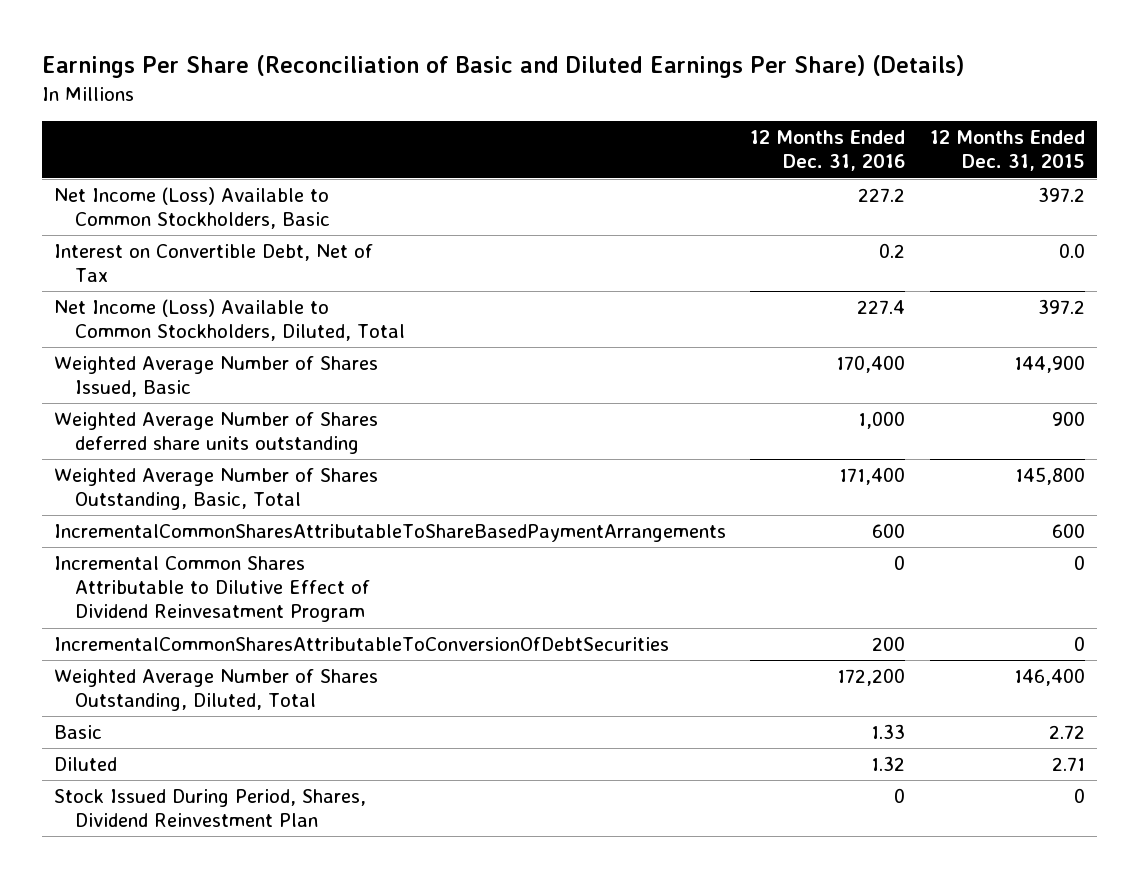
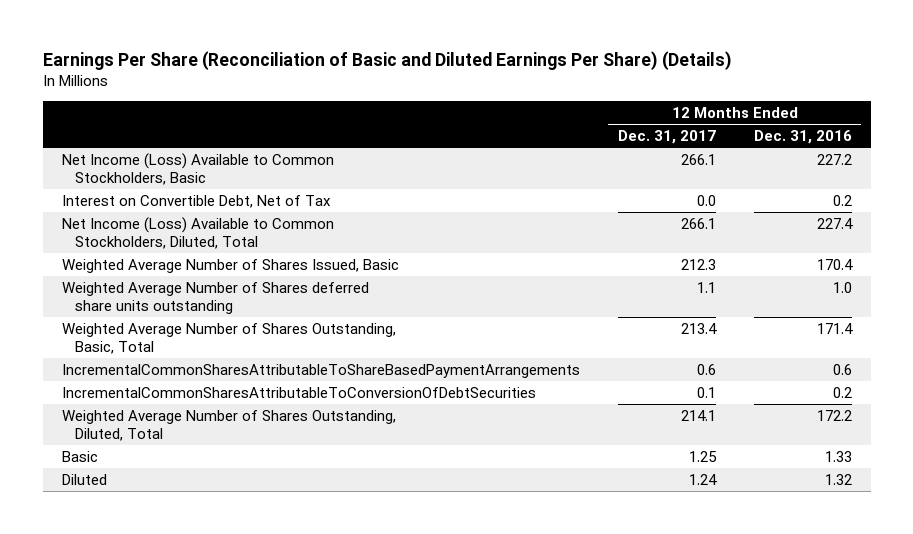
[929,130,1085,172] 12 Months Ended Dec. 31, 2015 -> none
none -> [617,129,716,144] Dec. 31, 2017
[53,556,370,623] Incremental Common Shares Attributable to Dilutive Effect of Dividend Reinvesatment Program -> none
[836,355,906,374] 170,400 -> [816,258,853,270] 170.4
[858,411,906,430] 1,000 -> [832,281,852,293] 1.0
[839,467,906,486] 171,400 -> [816,322,853,334] 171.4
[872,523,906,539] 600 -> [832,363,852,375] 0.6
[872,636,906,652] 200 -> [832,386,852,398] 0.2
[837,668,906,687] 172,200 -> [816,409,852,421] 172.2
[53,789,366,828] Stock Issued During Period, Shares, Dividend Reinvestment Plan -> none

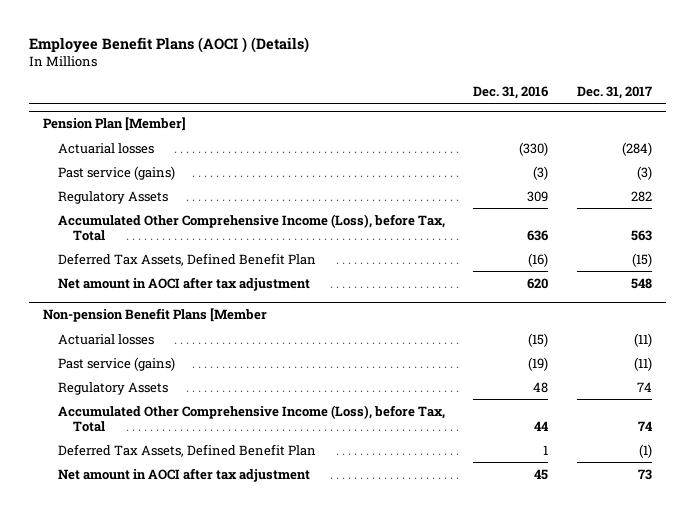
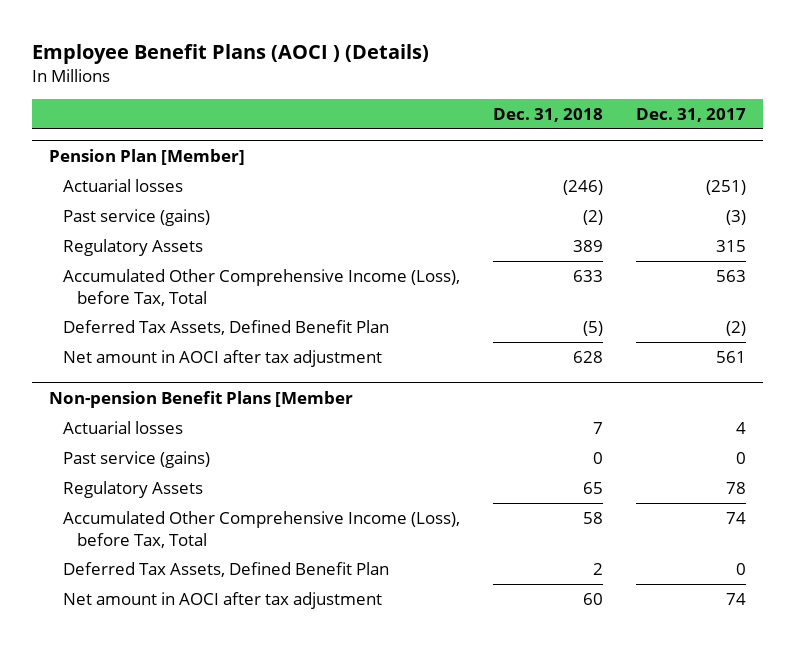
[473,85,549,99] Dec. 31, 2016 -> none
none -> [493,108,604,123] Dec. 31, 2018
[621,141,652,156] (284) -> [706,179,747,195] (251)
[630,190,652,202] 282 -> [716,239,747,252] 315
[631,252,652,267] (15) -> [726,320,747,336] (2)
[630,277,652,289] 548 -> [716,350,747,363] 561
[633,332,652,347] (11) -> [736,421,747,434] 4
[633,356,652,371] (11) -> [736,451,747,464] 0
[636,381,652,392] 74 -> [726,481,747,494] 78
[638,443,652,458] (1) -> [736,562,747,575] 0
[637,468,652,480] 73 -> [726,592,747,605] 74

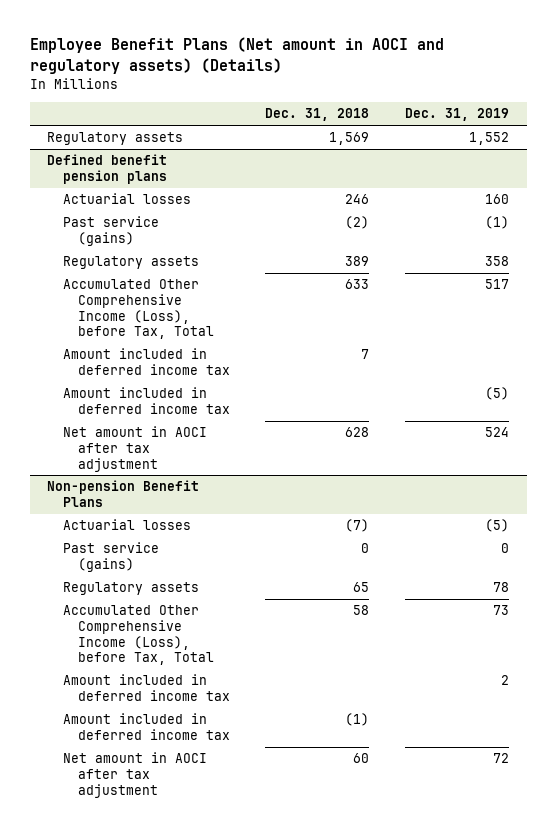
[32,43,430,64] Employee Benefit Plans (AOCI ) (Details) -> [29,37,444,74] Employee Benefit Plans (Net amount in AOCI and regulatory assets) (Details)
[636,108,747,123] Dec. 31, 2017 -> none
none -> [404,108,509,122] Dec. 31, 2019
none -> [47,132,184,146] Regulatory assets
[48,148,245,165] Pension Plan [Member] -> [47,154,168,185] Defined benefit pension plans
[563,179,604,195] (246) -> [345,194,370,205] 246
[62,238,203,256] Regulatory Assets -> [62,256,199,270] Regulatory assets
[62,319,389,335] Deferred Tax Assets, Defined Benefit Plan -> none
none -> [62,348,230,376] Amount included in deferred income tax
none -> [62,387,230,415] Amount included in deferred income tax
[48,390,353,408] Non-pension Benefit Plans [Member -> [47,480,200,508] Non-pension Benefit Plans
[593,421,604,434] 7 -> [345,519,370,533] (7)
[62,480,203,498] Regulatory Assets -> [62,582,199,596] Regulatory assets
[62,561,389,577] Deferred Tax Assets, Defined Benefit Plan -> none
none -> [62,674,230,702] Amount included in deferred income tax
none -> [62,713,230,741] Amount included in deferred income tax

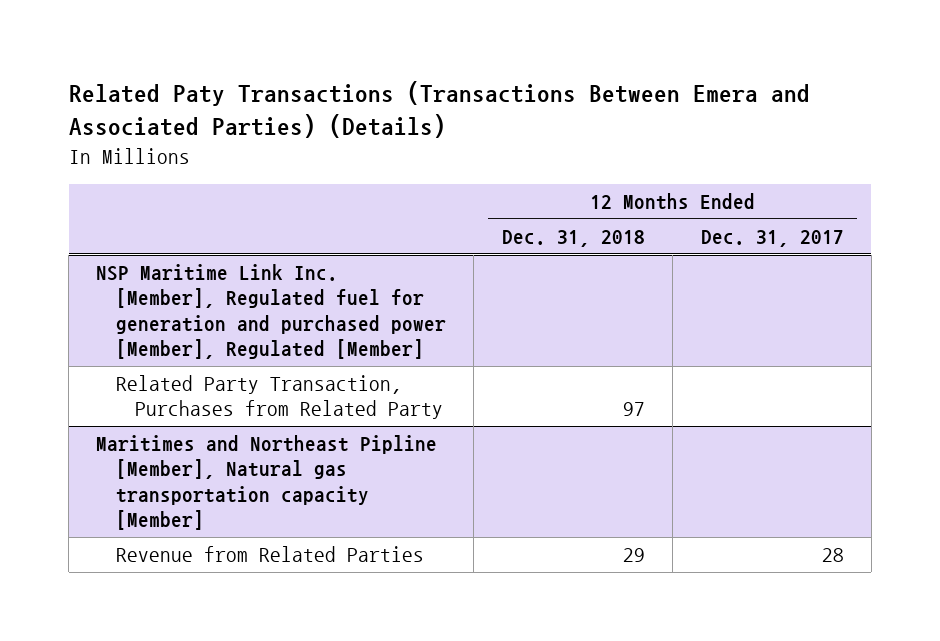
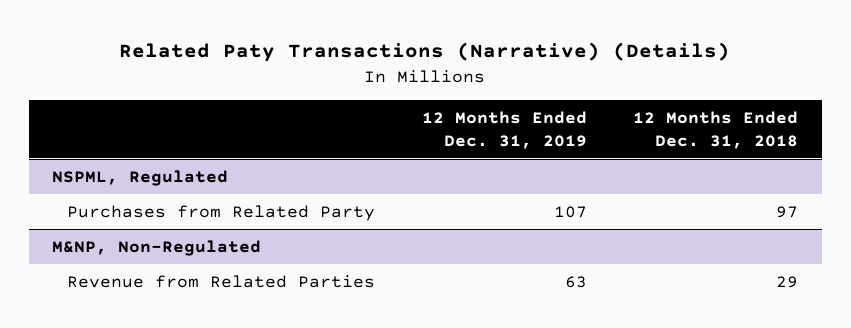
[68,81,810,139] Related Paty Transactions (Transactions Between Emera and Associated Parties) (Details) -> [119,42,731,63] Related Paty Transactions (Narrative) (Details)
[700,230,844,248] Dec. 31, 2017 -> none
none -> [421,110,587,149] 12 Months Ended Dec. 31, 2019
[96,264,446,359] NSP Maritime Link Inc. [Member], Regulated fuel for generation and purchased power [Member], Regulated [Member] -> none
[96,435,438,530] Maritimes and Northeast Pipline [Member], Natural gas transportation capacity [Member] -> none
none -> [52,169,229,186] NSPML, Regulated
[115,375,444,420] Related Party Transaction, Purchases from Related Party -> [66,204,375,221] Purchases from Related Party
none -> [52,239,262,256] M&NP, Non-Regulated

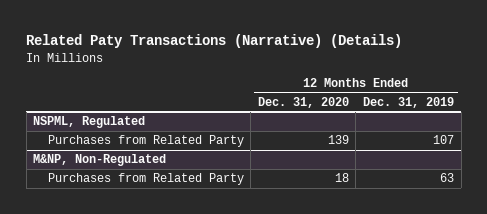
[633,110,799,149] 12 Months Ended Dec. 31, 2018 -> none
none -> [257,97,349,109] Dec. 31, 2020
[66,274,375,288] Revenue from Related Parties -> none
none -> [47,173,244,186] Purchases from Related Party

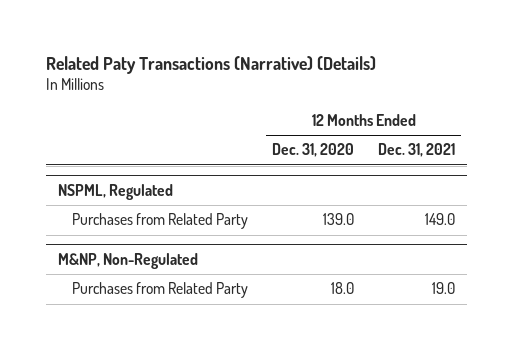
[363,97,455,109] Dec. 31, 2019 -> none
none -> [378,143,456,158] Dec. 31, 2021
[327,135,349,145] 139 -> [323,213,355,226] 139.0
[334,173,349,183] 18 -> [331,282,355,295] 18.0

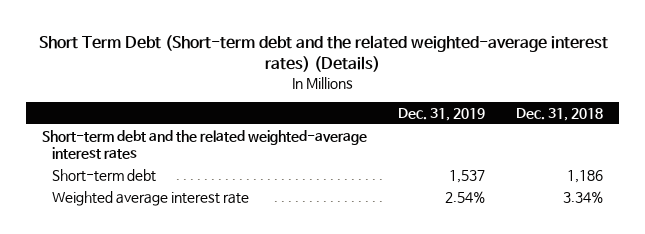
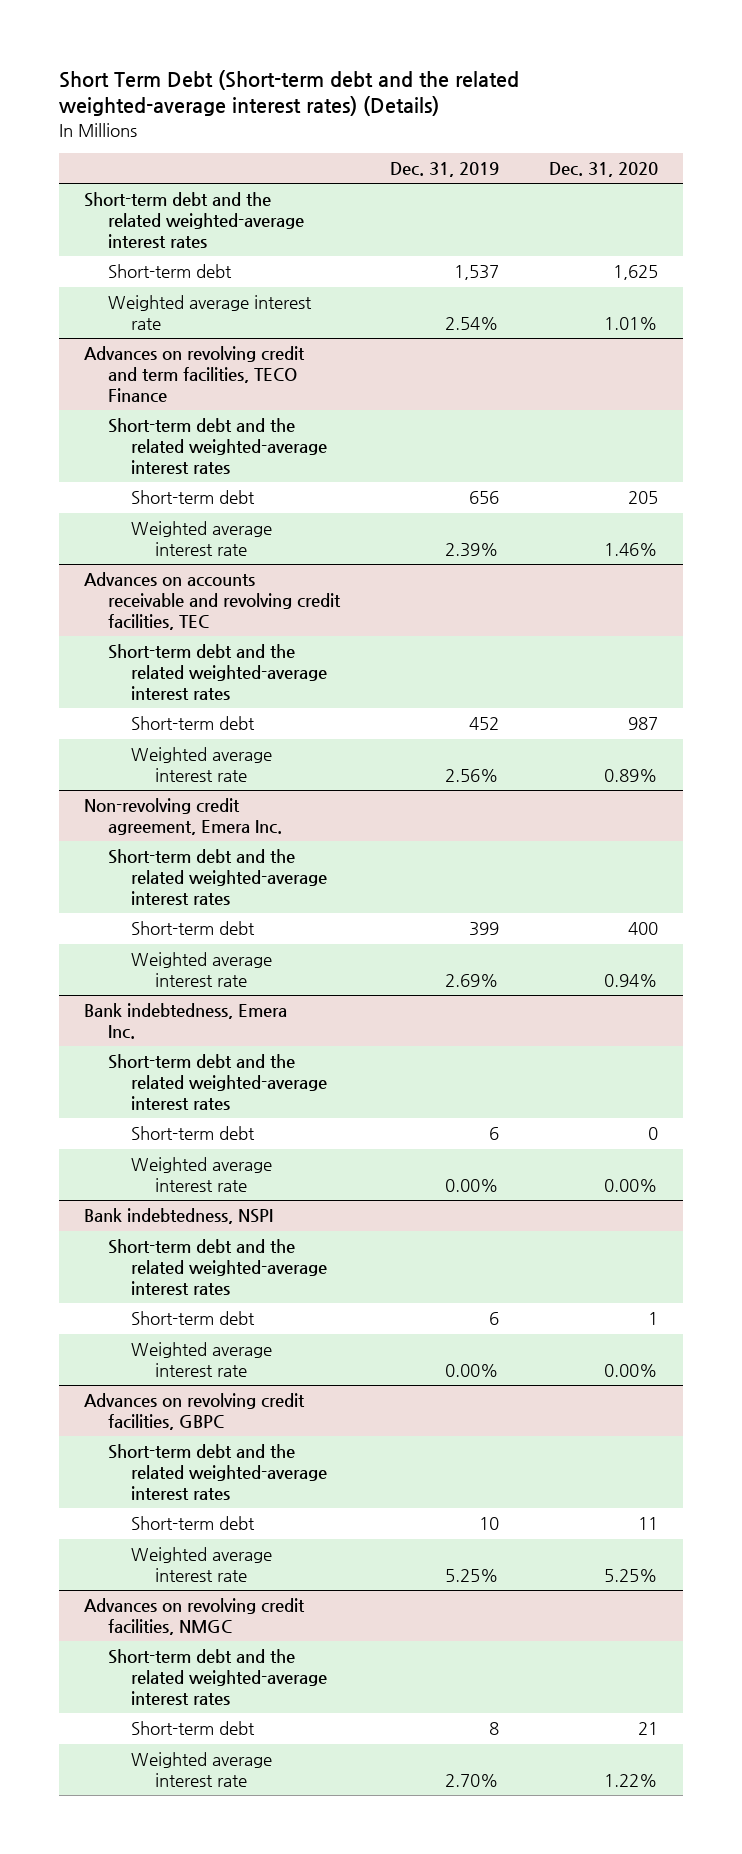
[516,107,604,121] Dec. 31, 2018 -> none
none -> [548,162,658,178] Dec. 31, 2020
none -> [84,346,306,404] Advances on revolving credit and term facilities, TECO Finance
none -> [107,418,328,475] Short-term debt and the related weighted-average interest rates
none -> [131,490,256,505] Short-term debt
none -> [131,521,273,557] Weighted average interest rate
none -> [84,572,341,631] Advances on accounts receivable and revolving credit facilities, TEC
none -> [107,644,328,701] Short-term debt and the related weighted-average interest rates
none -> [131,716,256,731] Short-term debt
none -> [131,747,273,783] Weighted average interest rate
none -> [84,798,282,836] Non-revolving credit agreement, Emera Inc.
none -> [107,849,328,906] Short-term debt and the related weighted-average interest rates
none -> [131,921,256,936] Short-term debt
none -> [131,952,273,988] Weighted average interest rate
none -> [84,1003,288,1040] Bank indebtedness, Emera Inc.
none -> [107,1054,328,1111] Short-term debt and the related weighted-average interest rates
none -> [131,1126,256,1141] Short-term debt
none -> [131,1157,273,1193] Weighted average interest rate
none -> [84,1208,274,1225] Bank indebtedness, NSPI
none -> [107,1239,328,1296] Short-term debt and the related weighted-average interest rates
none -> [131,1311,256,1326] Short-term debt
none -> [131,1342,273,1378] Weighted average interest rate
none -> [84,1393,306,1431] Advances on revolving credit facilities, GBPC
none -> [107,1444,328,1501] Short-term debt and the related weighted-average interest rates
none -> [131,1516,256,1531] Short-term debt
none -> [131,1547,273,1583] Weighted average interest rate
none -> [84,1598,306,1636] Advances on revolving credit facilities, NMGC
none -> [107,1649,328,1706] Short-term debt and the related weighted-average interest rates
none -> [131,1721,256,1736] Short-term debt
none -> [131,1752,273,1788] Weighted average interest rate

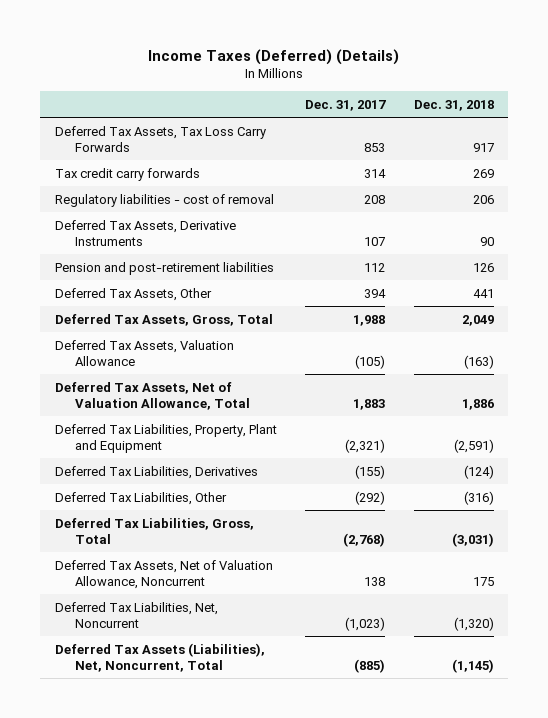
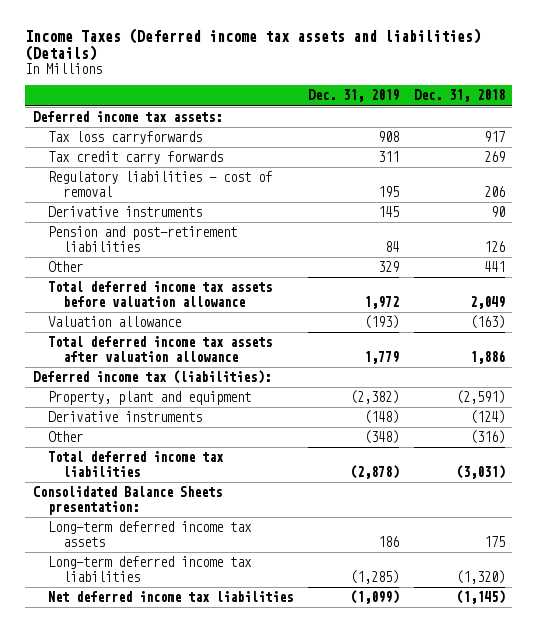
[148,48,400,65] Income Taxes (Deferred) (Details) -> [24,28,481,62] Income Taxes (Deferred income tax assets and liabilities) (Details)
[305,99,387,111] Dec. 31, 2017 -> none
none -> [307,89,399,103] Dec. 31, 2019
none -> [32,111,222,123] Deferred income tax assets:
[54,125,266,153] Deferred Tax Assets, Tax Loss Carry Forwards -> [47,131,202,145] Tax loss carryforwards
[54,219,236,247] Deferred Tax Assets, Derivative Instruments -> [47,206,202,218] Derivative instruments
[54,287,212,301] Deferred Tax Assets, Other -> [47,261,83,273] Other
[54,313,273,326] Deferred Tax Assets, Gross, Total -> [47,281,272,307] Total deferred income tax assets before valuation allowance
[54,339,234,367] Deferred Tax Assets, Valuation Allowance -> [47,316,181,328] Valuation allowance
[54,381,251,411] Deferred Tax Assets, Net of Valuation Allowance, Total -> [47,336,272,362] Total deferred income tax assets after valuation allowance
none -> [32,370,271,385] Deferred income tax (liabilities):
[54,423,277,454] Deferred Tax Liabilities, Property, Plant and Equipment -> [47,391,251,406] Property, plant and equipment
[54,465,258,479] Deferred Tax Liabilities, Derivatives -> [47,411,202,423] Derivative instruments
[54,491,227,505] Deferred Tax Liabilities, Other -> [47,431,83,443] Other
[54,517,254,545] Deferred Tax Liabilities, Gross, Total -> [47,451,224,477] Total deferred income tax liabilities
none -> [32,486,222,515] Consolidated Balance Sheets presentation:
[54,559,273,590] Deferred Tax Assets, Net of Valuation Allowance, Noncurrent -> [47,521,252,547] Long-term deferred income tax assets
[54,601,218,629] Deferred Tax Liabilities, Net, Noncurrent -> [47,556,252,582] Long-term deferred income tax liabilities
[54,642,265,673] Deferred Tax Assets (Liabilities), Net, Noncurrent, Total -> [47,591,293,603] Net deferred income tax liabilities

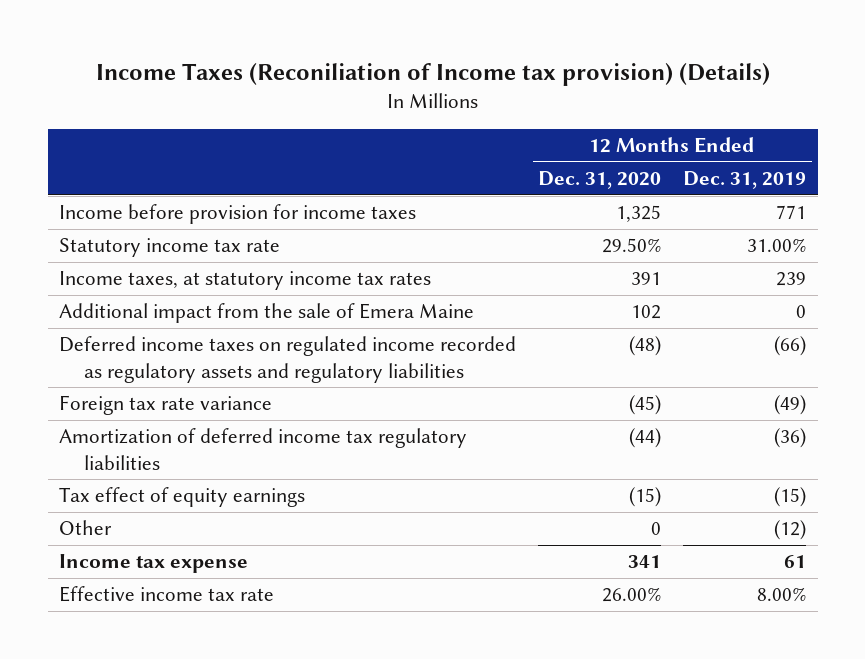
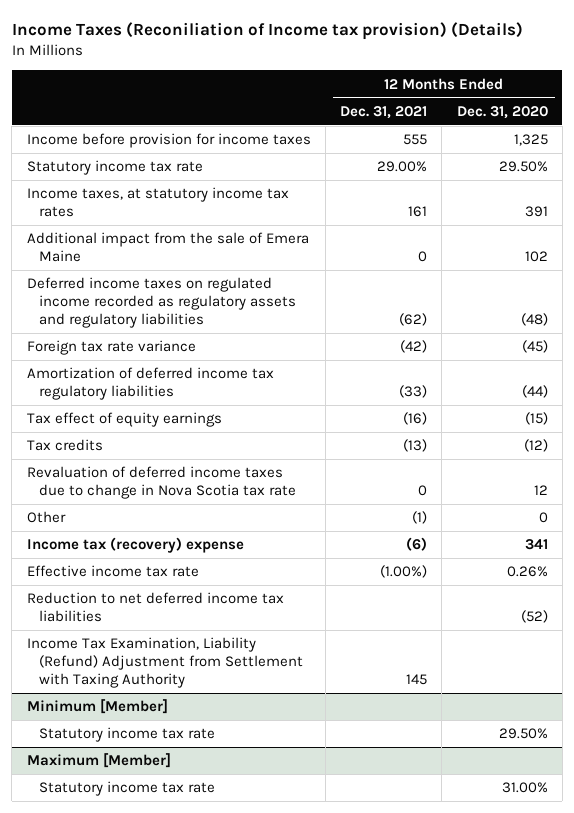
[683,171,807,190] Dec. 31, 2019 -> none
none -> [340,105,428,119] Dec. 31, 2021
none -> [26,439,103,452] Tax credits
none -> [26,466,296,500] Revaluation of deferred income taxes due to change in Nova Scotia tax rate
[58,554,248,574] Income tax expense -> [26,537,244,554] Income tax (recovery) expense
[602,587,662,603] 26.00% -> [506,566,548,578] 0.26%
none -> [26,592,284,623] Reduction to net deferred income tax liabilities
none -> [26,637,303,688] Income Tax Examination, Liability (Refund) Adjustment from Settlement with Taxing Authority
none -> [26,699,168,715] Minimum [Member]
none -> [38,727,215,743] Statutory income tax rate
none -> [26,753,171,769] Maximum [Member]
none -> [38,781,215,797] Statutory income tax rate

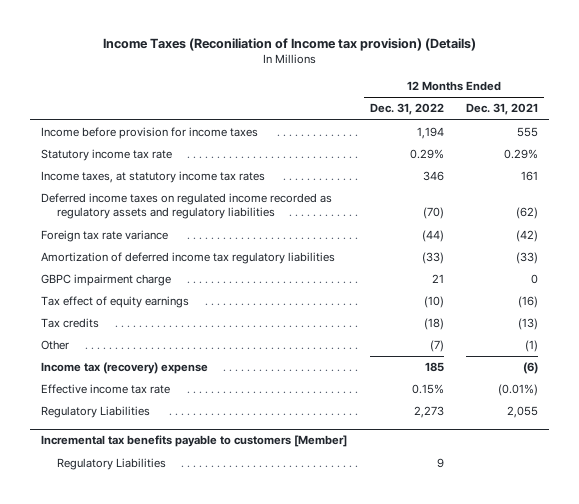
[456,105,548,119] Dec. 31, 2020 -> none
none -> [369,103,444,116] Dec. 31, 2022
[377,161,428,173] 29.00% -> [503,149,538,160] 0.29%
[26,232,309,263] Additional impact from the sale of Emera Maine -> none
none -> [41,274,172,287] GBPC impairment charge
[26,466,296,500] Revaluation of deferred income taxes due to change in Nova Scotia tax rate -> none
[26,592,284,623] Reduction to net deferred income tax liabilities -> none
[26,637,303,688] Income Tax Examination, Liability (Refund) Adjustment from Settlement with Taxing Authority -> none
[26,699,168,715] Minimum [Member] -> none
[38,727,215,743] Statutory income tax rate -> none
[26,753,171,769] Maximum [Member] -> none
[38,781,215,797] Statutory income tax rate -> none
[380,565,428,579] (1.00%) -> [497,384,538,397] (0.01%)
none -> [41,406,151,419] Regulatory Liabilities
none -> [41,435,348,448] Incremental tax benefits payable to customers [Member]
none -> [56,458,166,471] Regulatory Liabilities

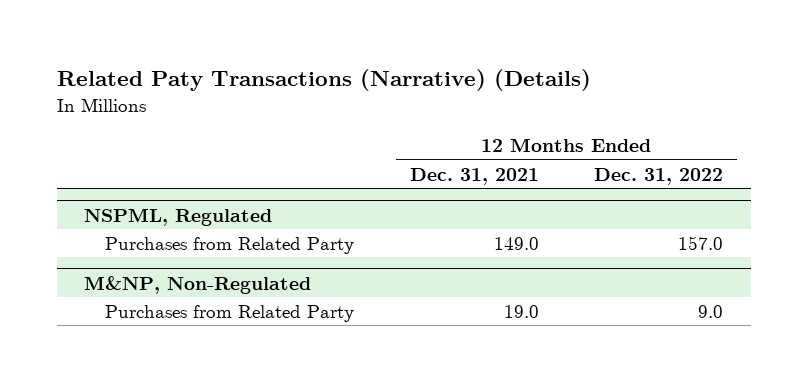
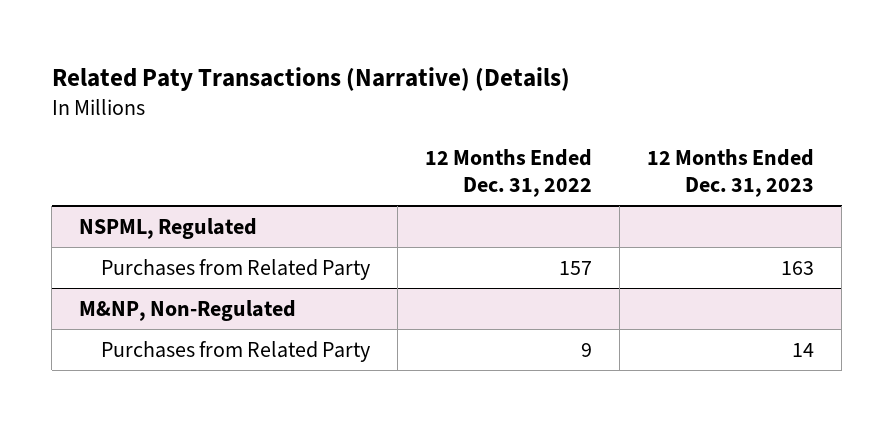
[409,167,539,185] Dec. 31, 2021 -> none
none -> [647,148,815,198] 12 Months Ended Dec. 31, 2023
[678,235,724,250] 157.0 -> [558,260,592,275] 157
[698,304,724,318] 9.0 -> [580,342,592,357] 9

